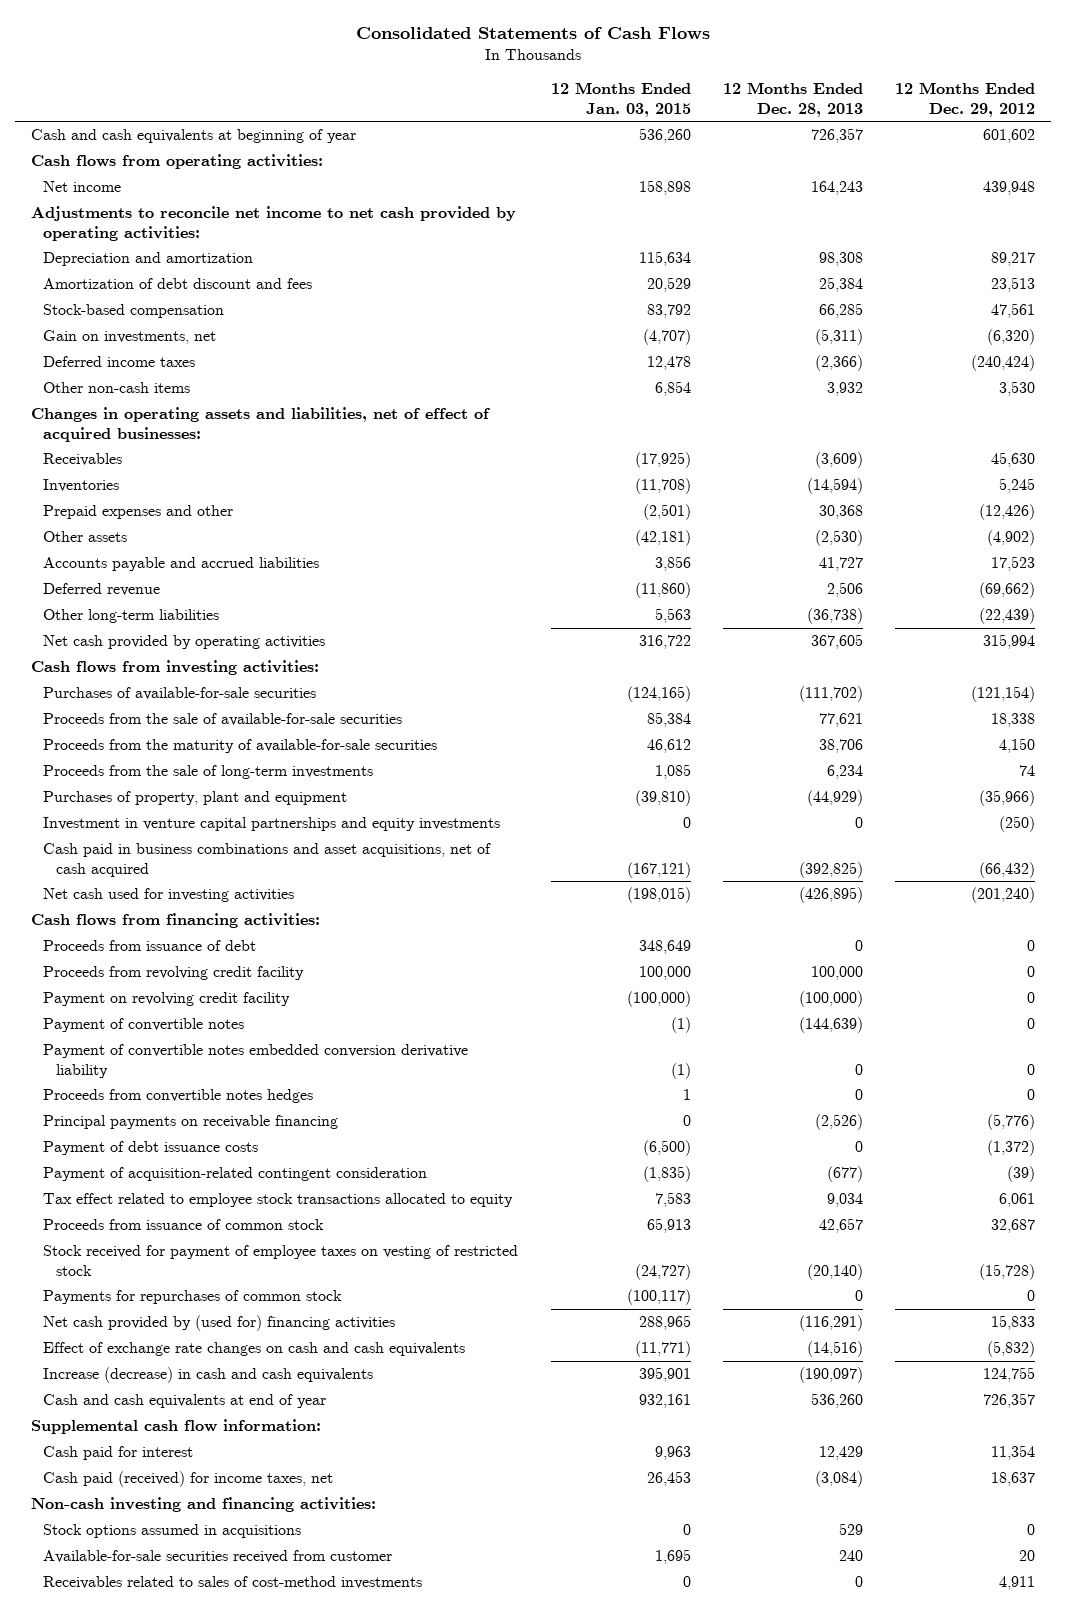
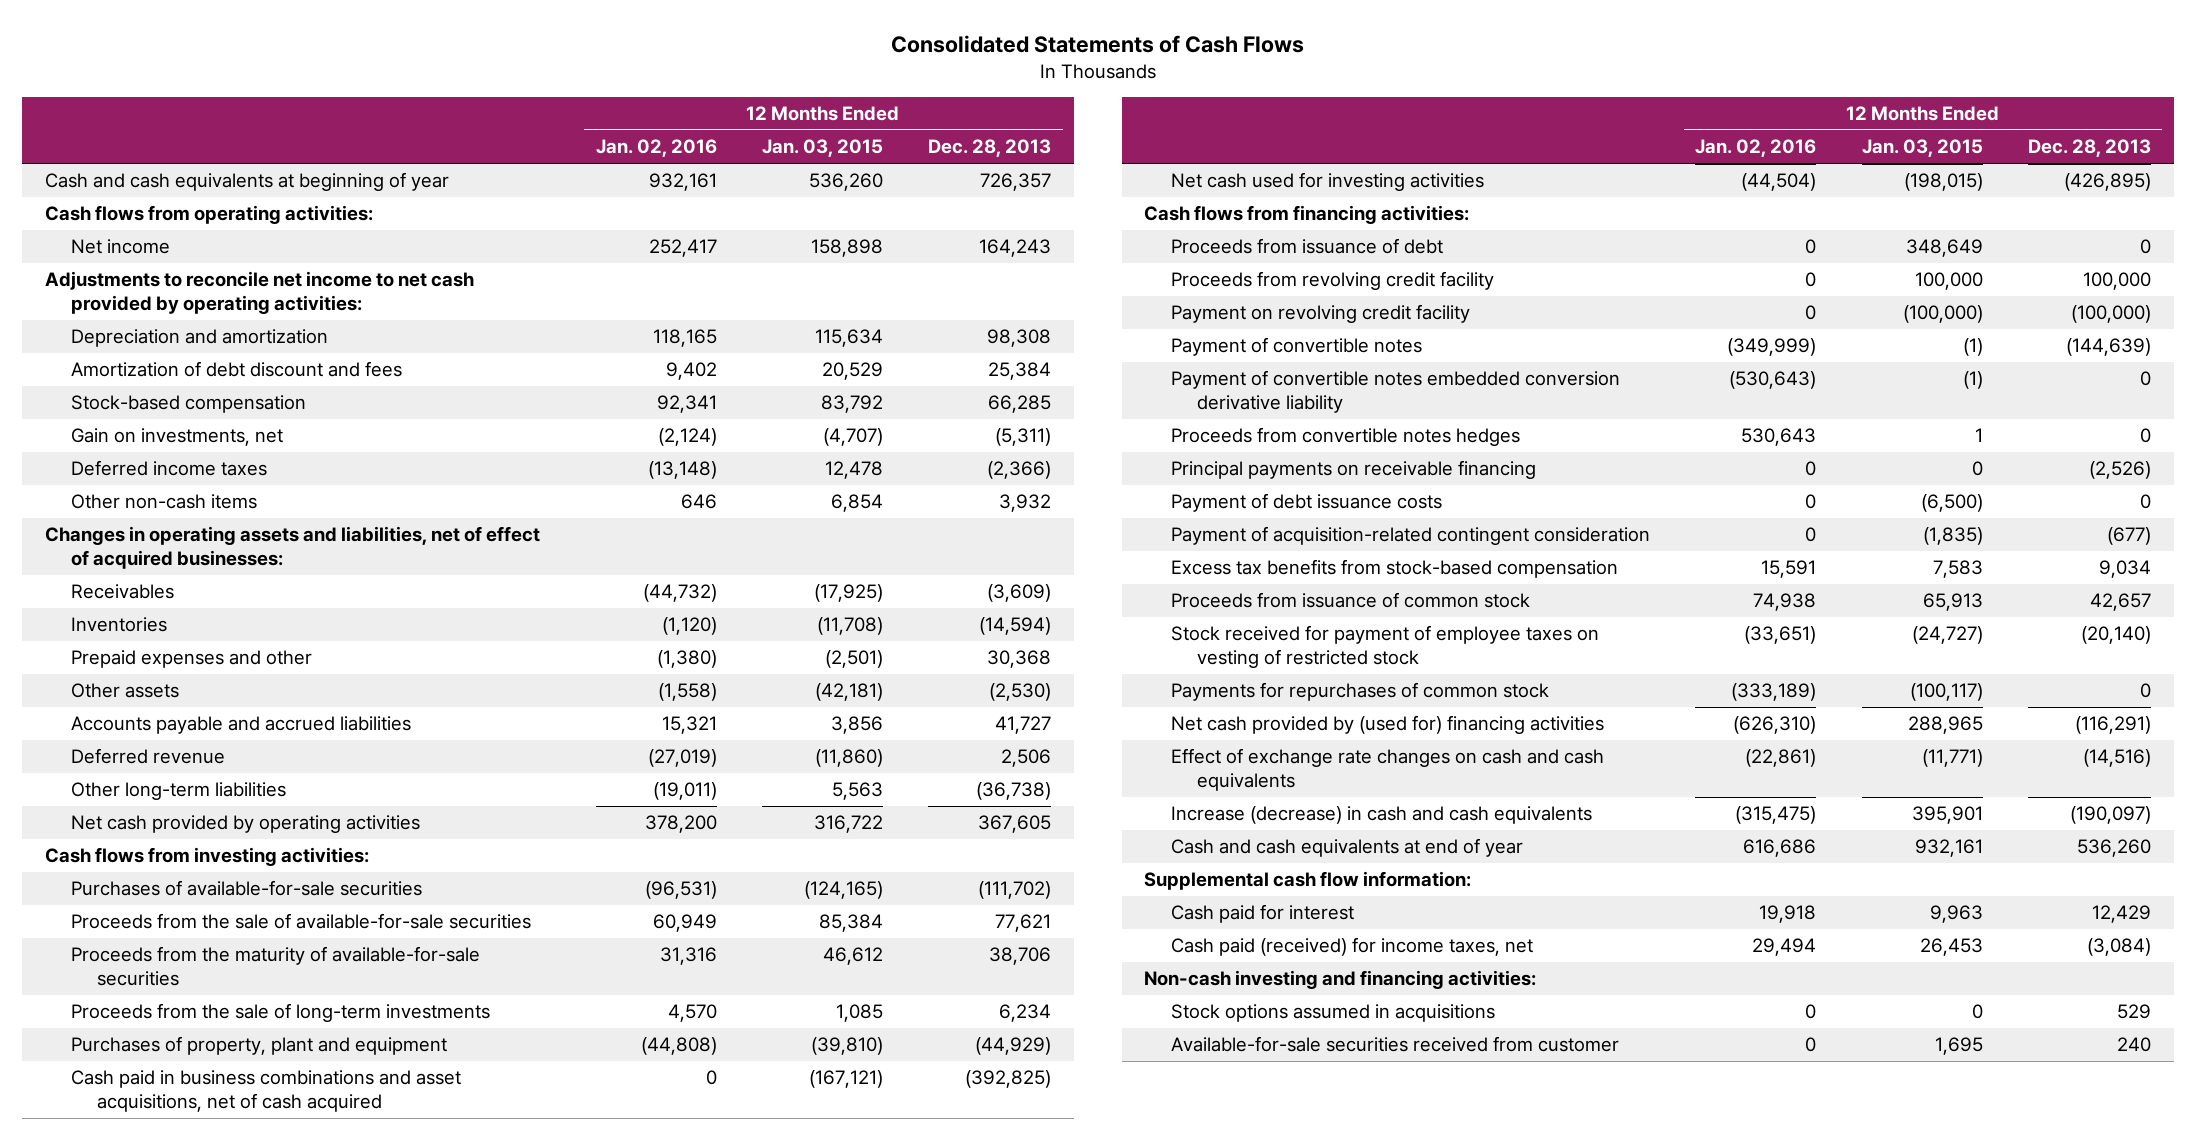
[895,82,1036,117] 12 Months Ended Dec. 29, 2012 -> none
none -> [595,139,717,158] Jan. 02, 2016
[43,817,501,832] Investment in venture capital partnerships and equity investments -> none
[43,1193,514,1208] Tax effect related to employee stock transactions allocated to equity -> [1170,559,1618,579] Excess tax benefits from stock-based compensation
[43,1576,423,1590] Receivables related to sales of cost-method investments -> none

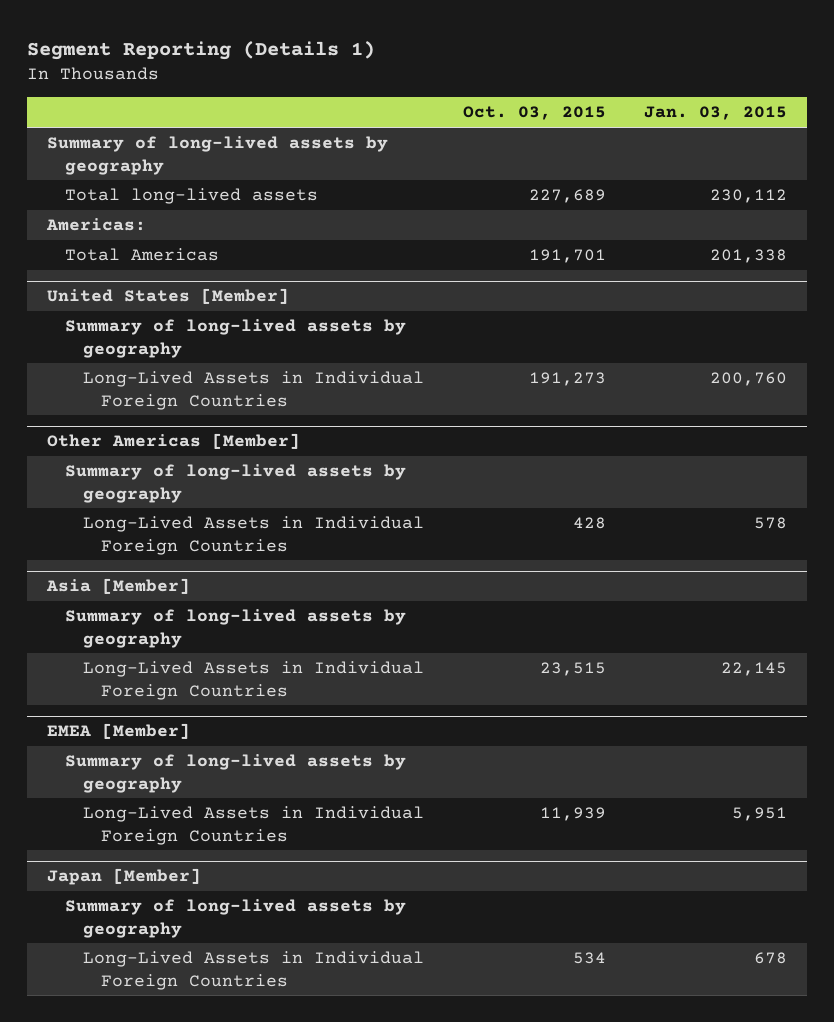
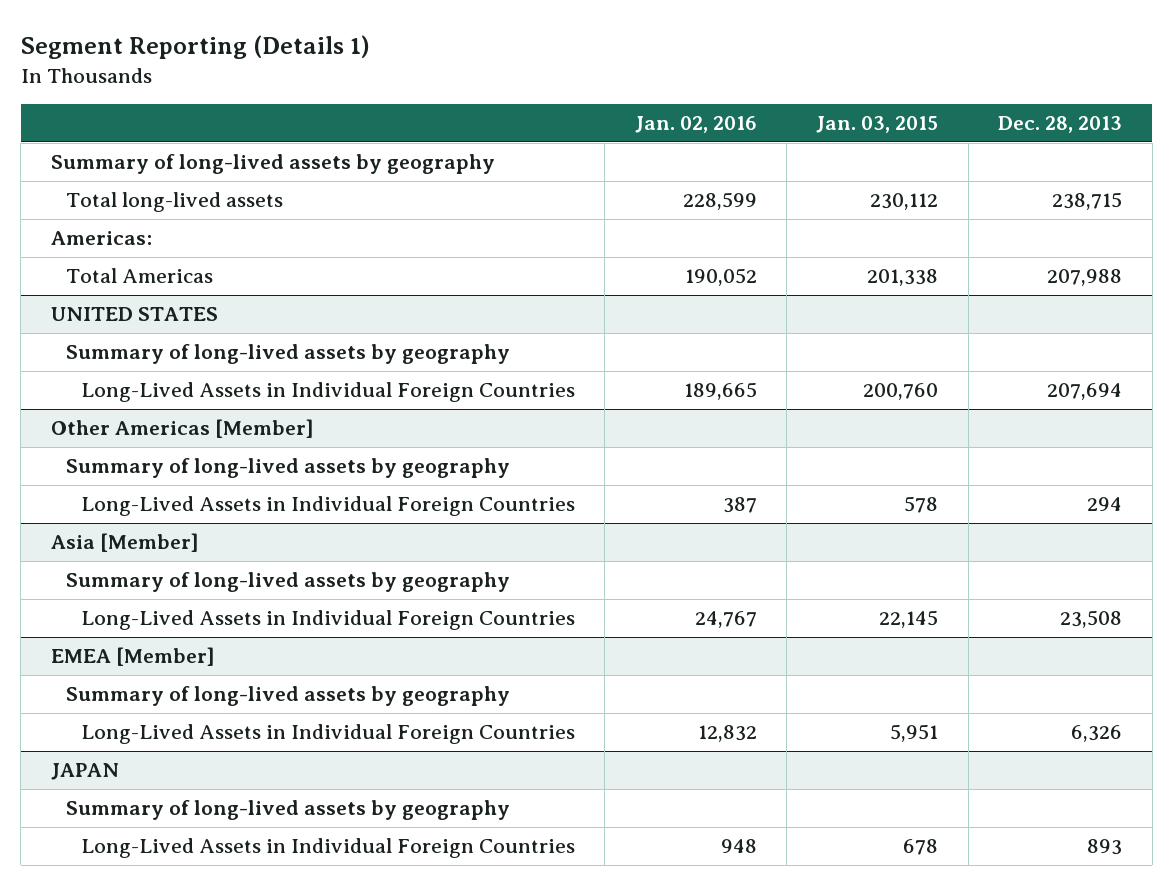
[462,106,606,121] Oct. 03, 2015 -> none
none -> [634,116,757,134] Jan. 02, 2016
none -> [998,116,1123,134] Dec. 28, 2013
[46,288,289,305] United States [Member] -> [50,307,218,322] UNITED STATES
[46,868,201,886] Japan [Member] -> [50,763,119,781] JAPAN

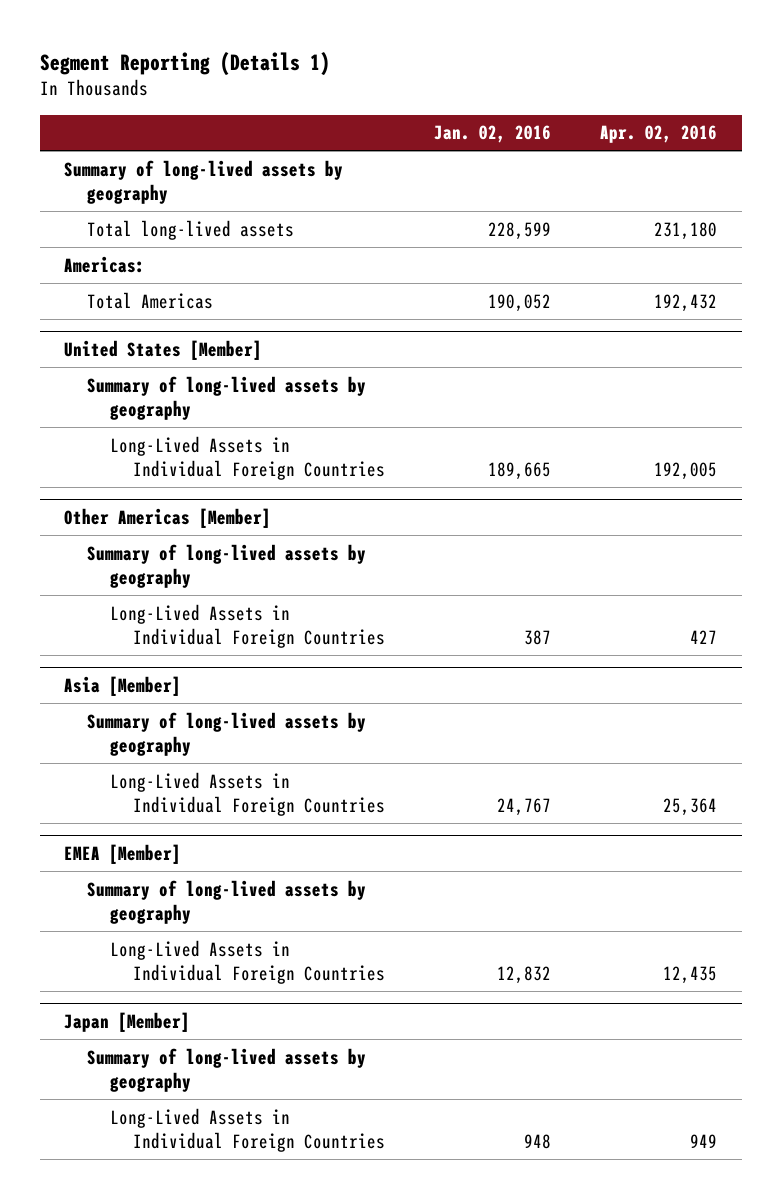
[816,116,939,134] Jan. 03, 2015 -> none
[998,116,1123,134] Dec. 28, 2013 -> none
none -> [600,125,718,144] Apr. 02, 2016
[50,307,218,322] UNITED STATES -> [64,339,263,360] United States [Member]
[50,763,119,781] JAPAN -> [64,1011,191,1032] Japan [Member]

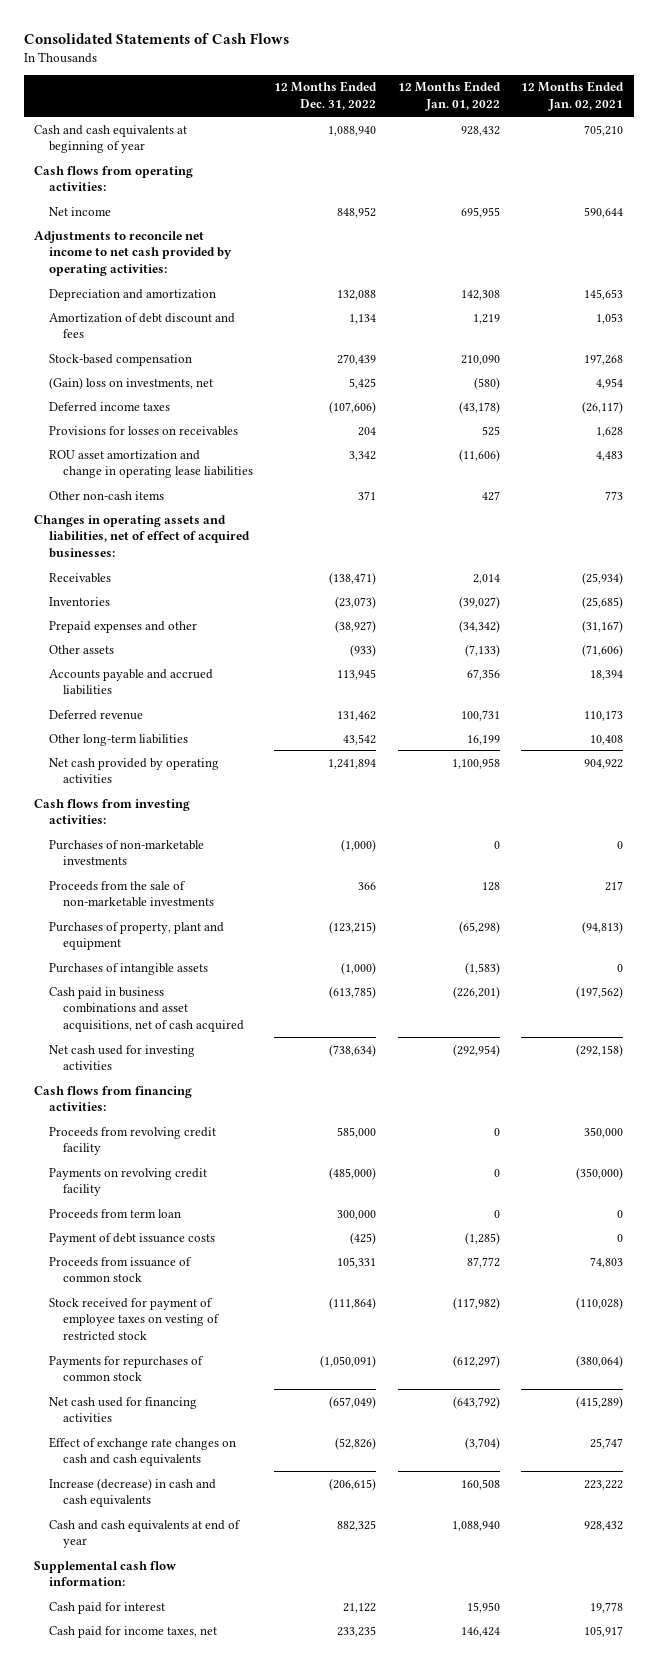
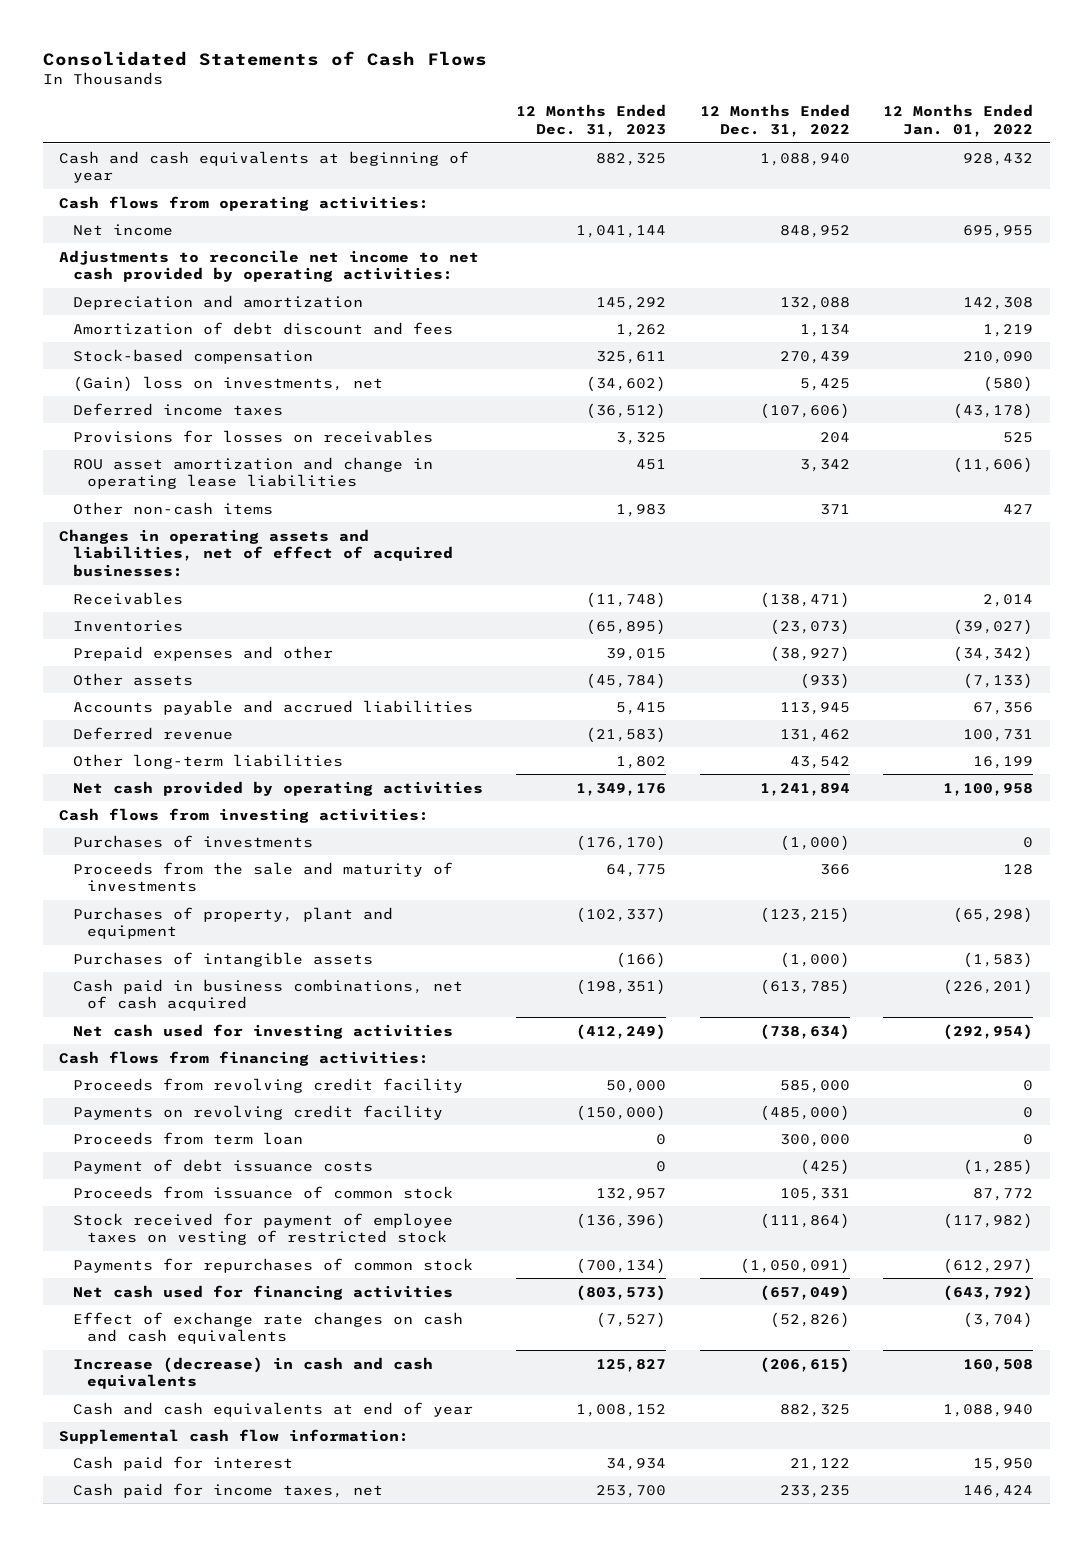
[521,81,625,112] 12 Months Ended Jan. 02, 2021 -> none
none -> [516,104,667,138] 12 Months Ended Dec. 31, 2023
[48,839,204,866] Purchases of non-marketable investments -> [73,834,314,848] Purchases of investments
[48,880,214,908] Proceeds from the sale of non-marketable investments -> [73,861,454,893] Proceeds from the sale and maturity of investments
[48,986,244,1033] Cash paid in business combinations and asset acquisitions, net of cash acquired -> [73,978,464,1012] Cash paid in business combinations, net of cash acquired

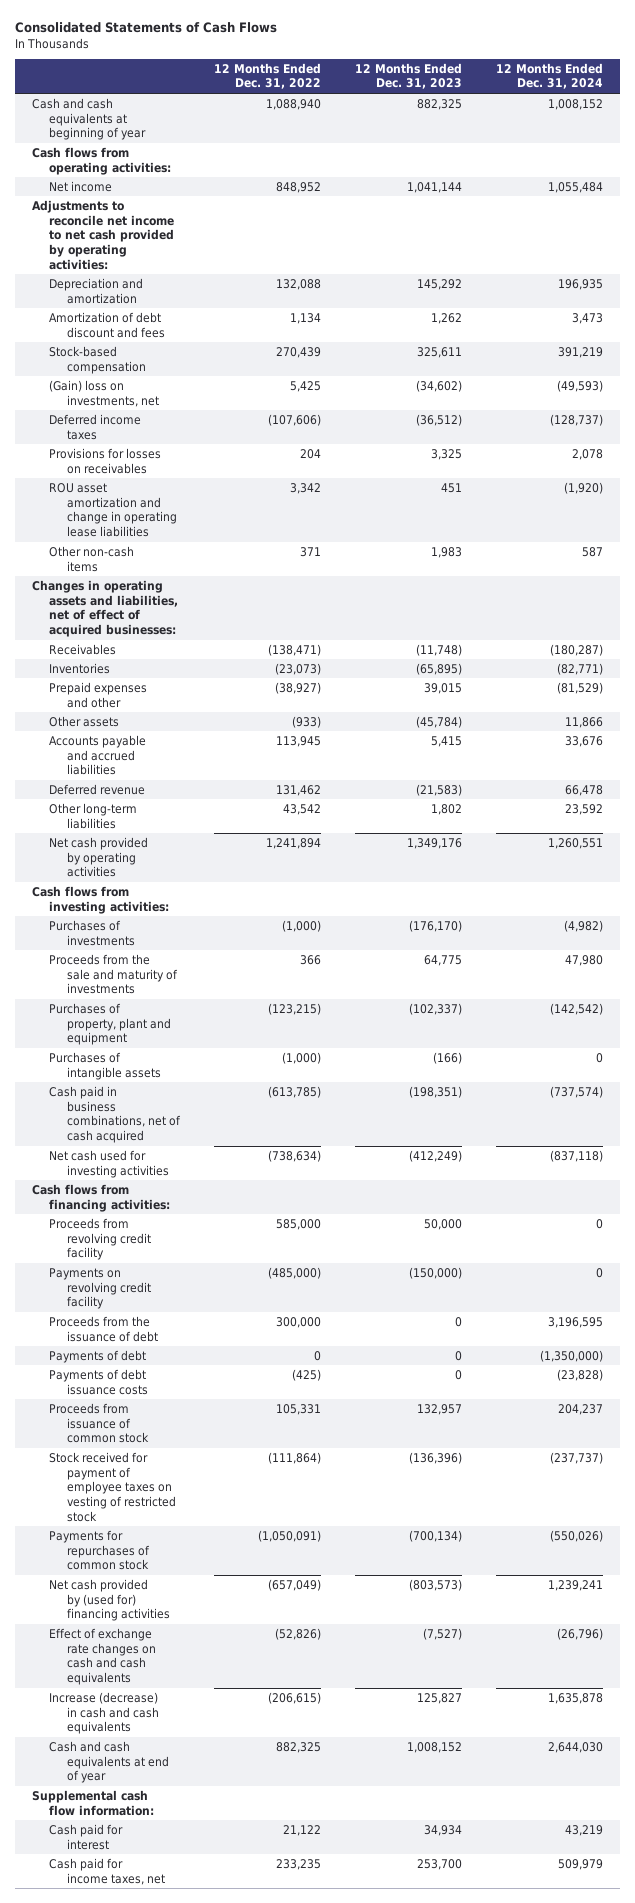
[883,104,1034,138] 12 Months Ended Jan. 01, 2022 -> none
none -> [496,62,604,90] 12 Months Ended Dec. 31, 2024
[73,1131,304,1145] Proceeds from term loan -> [49,1315,159,1342] Proceeds from the issuance of debt
none -> [49,1349,147,1363] Payments of debt
[73,1158,374,1174] Payment of debt issuance costs -> [49,1368,149,1395] Payments of debt issuance costs
[73,1284,454,1300] Net cash used for financing activities -> [49,1578,171,1622] Net cash provided by (used for) financing activities

